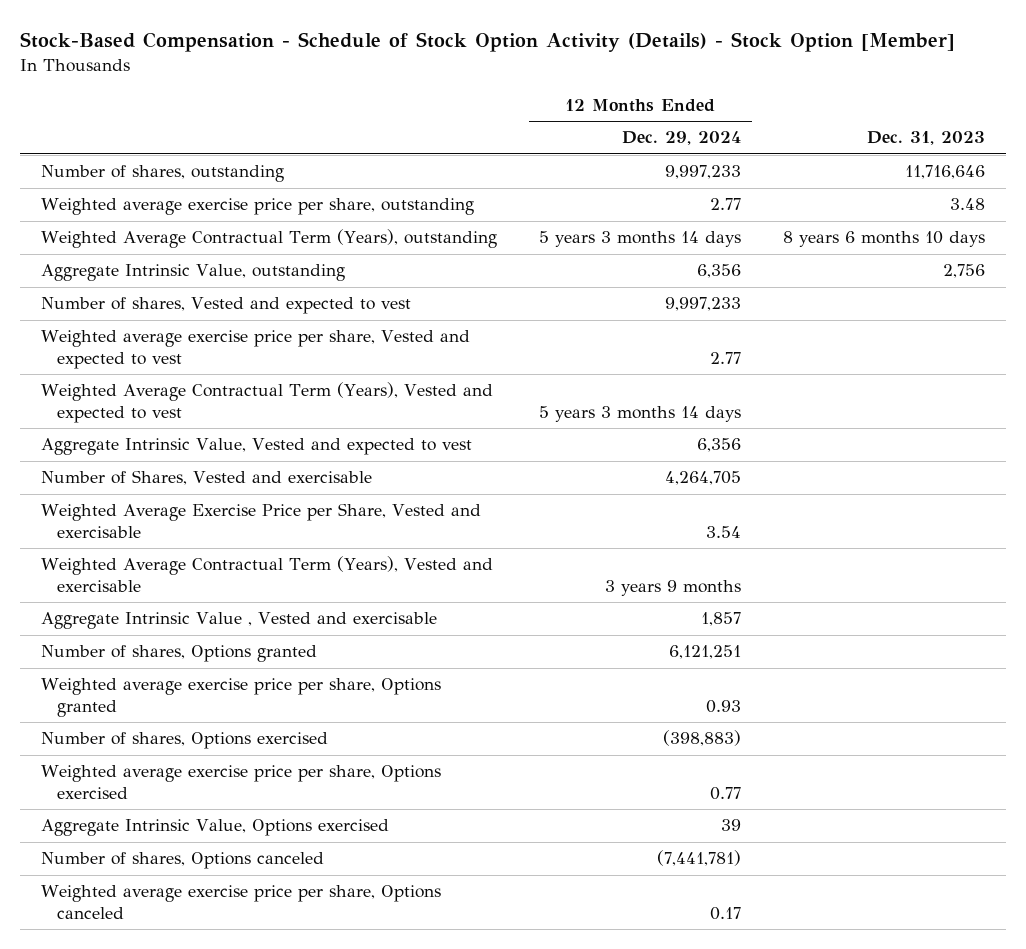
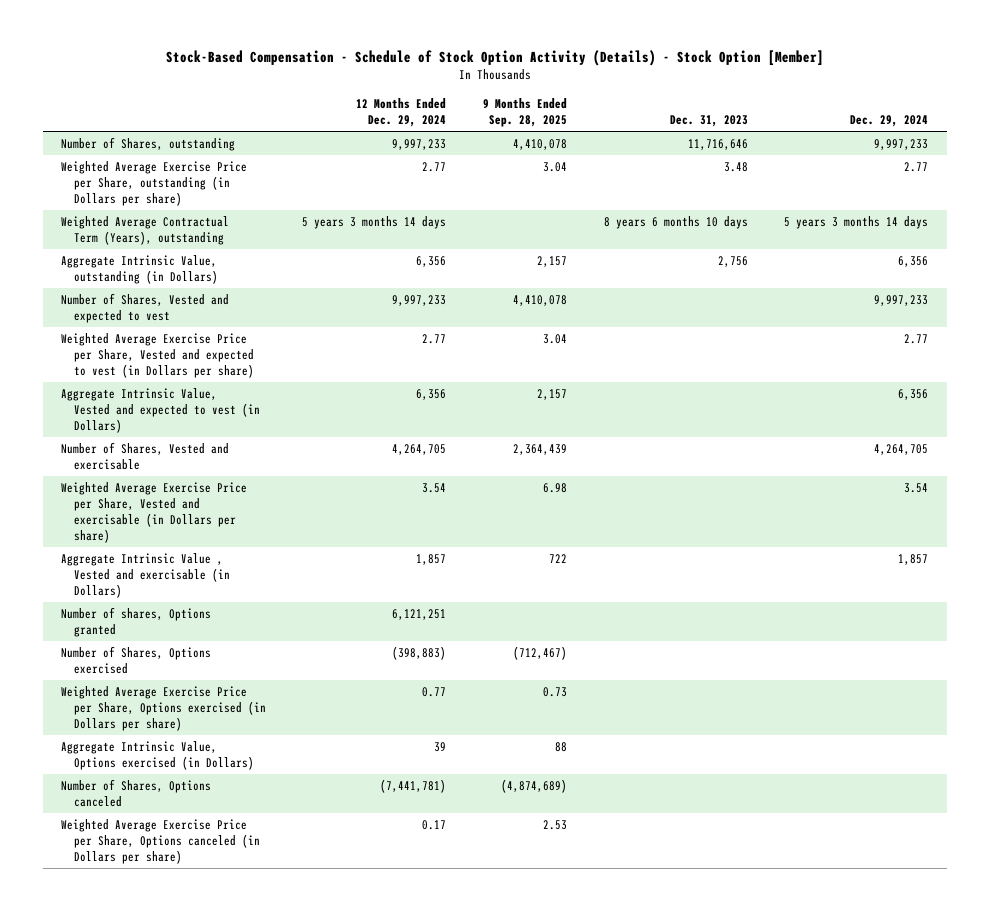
none -> [483,97,568,127] 9 Months Ended Sep. 28, 2025
none -> [850,114,929,127] Dec. 29, 2024
[40,165,284,183] Number of shares, outstanding -> [61,137,236,152] Number of Shares, outstanding
[40,198,474,216] Weighted average exercise price per share, outstanding -> [61,161,248,207] Weighted Average Exercise Price per Share, outstanding (in Dollars per share)
[40,382,493,423] Weighted Average Contractual Term (Years), Vested and expected to vest -> none
[40,264,345,282] Aggregate Intrinsic Value, outstanding -> [61,255,218,285] Aggregate Intrinsic Value, outstanding (in Dollars)
[40,297,411,315] Number of shares, Vested and expected to vest -> [61,293,230,324] Number of Shares, Vested and expected to vest
[40,330,470,369] Weighted average exercise price per share, Vested and expected to vest -> [61,333,254,379] Weighted Average Exercise Price per Share, Vested and expected to vest (in Dollars per share)
[40,438,472,456] Aggregate Intrinsic Value, Vested and expected to vest -> [61,388,260,434] Aggregate Intrinsic Value, Vested and expected to vest (in Dollars)
[40,556,493,592] Weighted Average Contractual Term (Years), Vested and exercisable -> none
[40,503,481,538] Weighted Average Exercise Price per Share, Vested and exercisable -> [61,482,248,544] Weighted Average Exercise Price per Share, Vested and exercisable (in Dollars per share)
[40,612,437,630] Aggregate Intrinsic Value , Vested and exercisable -> [61,553,230,599] Aggregate Intrinsic Value , Vested and exercisable (in Dollars)
[40,678,441,717] Weighted average exercise price per share, Options granted -> none
[40,732,328,750] Number of shares, Options exercised -> [61,646,212,675] Number of Shares, Options exercised
[40,765,441,799] Weighted average exercise price per share, Options exercised -> [61,686,266,732] Weighted Average Exercise Price per Share, Options exercised (in Dollars per share)
[40,819,389,837] Aggregate Intrinsic Value, Options exercised -> [61,741,254,771] Aggregate Intrinsic Value, Options exercised (in Dollars)
[40,852,324,870] Number of shares, Options canceled -> [61,779,212,808] Number of Shares, Options canceled
[40,885,441,919] Weighted average exercise price per share, Options canceled -> [61,819,260,865] Weighted Average Exercise Price per Share, Options canceled (in Dollars per share)

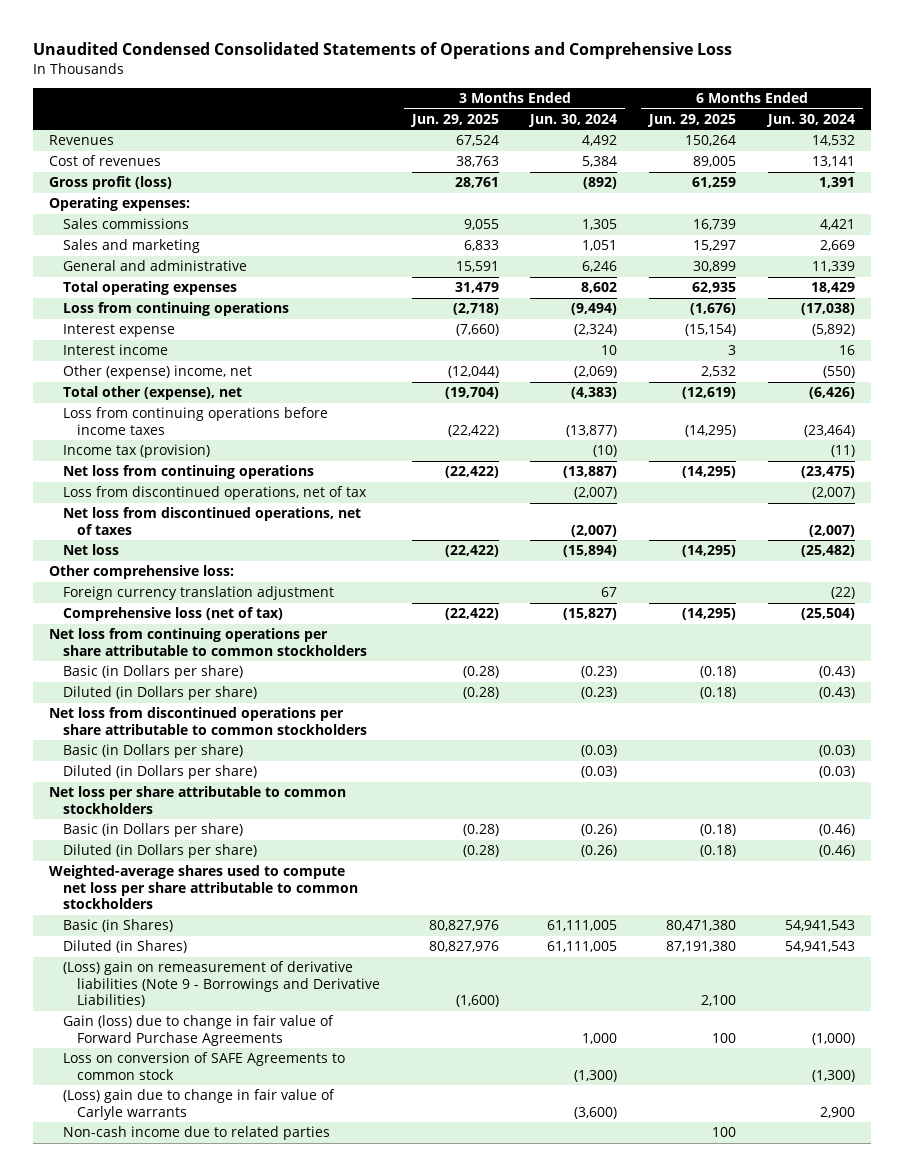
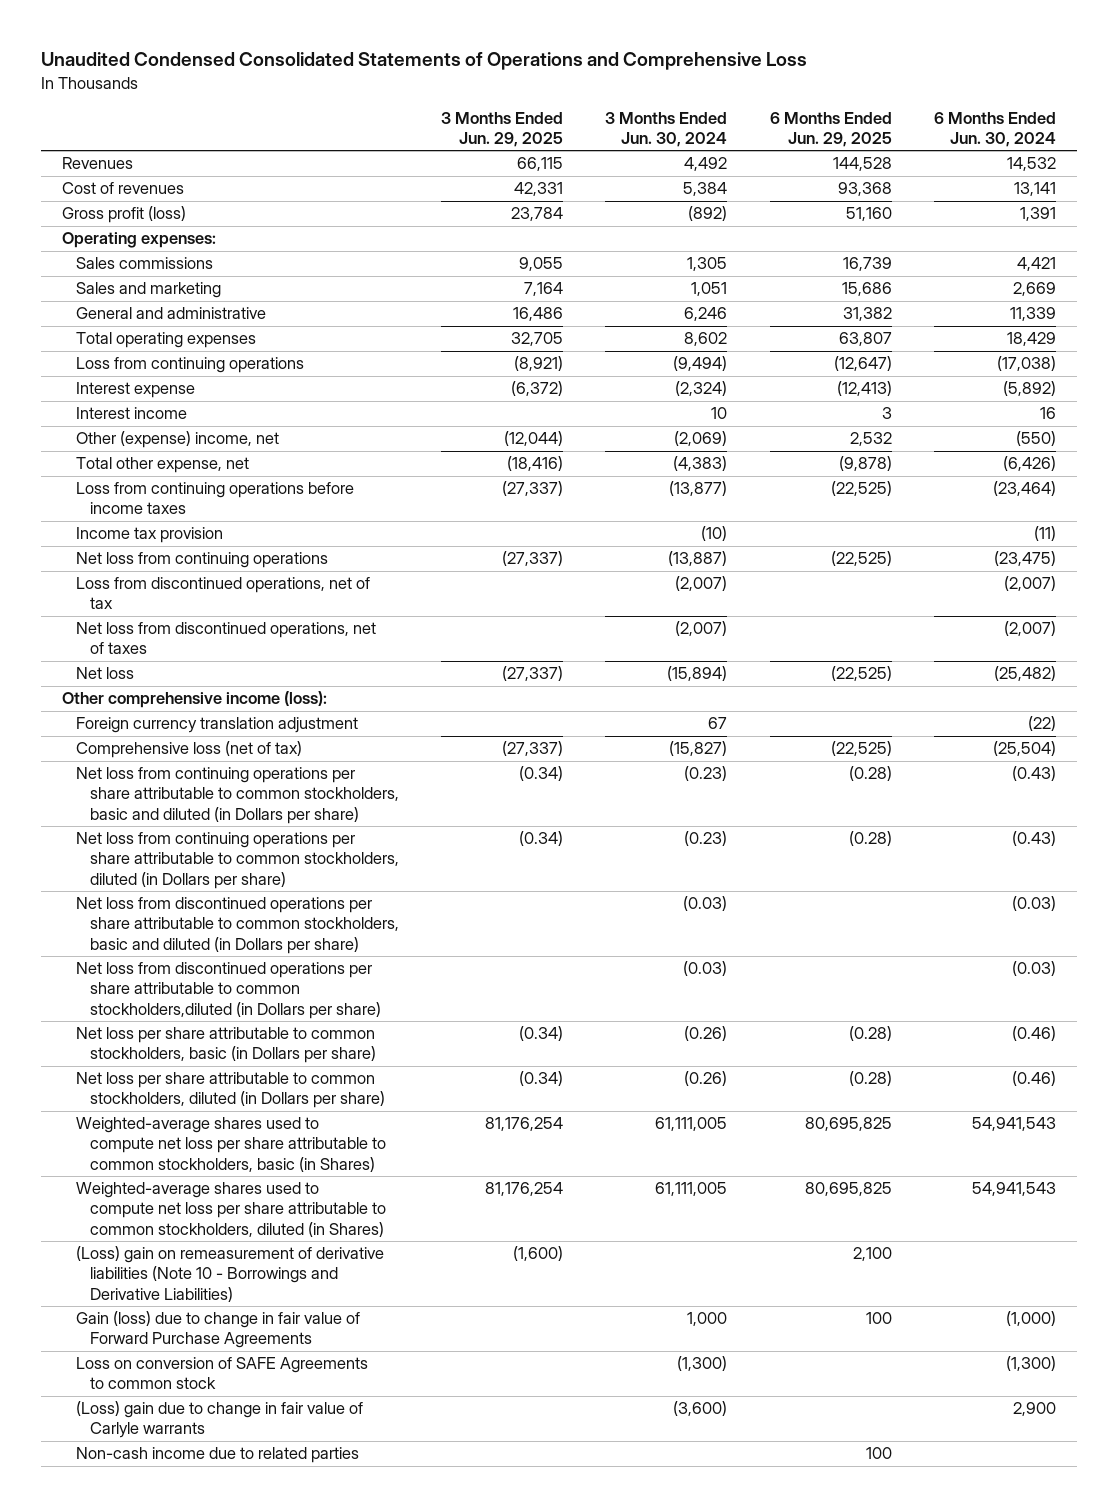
[455,135,499,147] 67,524 -> [517,157,564,172] 66,115
[685,135,737,147] 150,264 -> [832,157,892,172] 144,528
[455,156,499,168] 38,763 -> [514,182,564,197] 42,331
[693,156,737,168] 89,005 -> [837,182,892,197] 93,368
[454,177,499,189] 28,761 -> [511,207,564,222] 23,784
[692,177,737,189] 61,259 -> [845,207,892,222] 51,160
[463,240,499,252] 6,833 -> [524,282,564,297] 7,164
[693,240,737,252] 15,297 -> [841,282,892,297] 15,686
[455,261,499,273] 15,591 -> [513,307,564,322] 16,486
[693,261,737,273] 30,899 -> [842,307,892,322] 31,382
[454,282,499,294] 31,479 -> [511,332,564,347] 32,705
[692,282,737,294] 62,935 -> [838,332,892,347] 63,807
[452,303,499,316] (2,718) -> [514,356,564,372] (8,921)
[690,303,737,316] (1,676) -> [833,356,892,372] (12,647)
[455,324,499,337] (7,660) -> [511,381,564,397] (6,372)
[685,324,737,337] (15,154) -> [836,381,892,397] (12,413)
[62,386,242,401] Total other (expense), net -> [75,457,249,474] Total other expense, net
[444,387,499,400] (19,704) -> [507,456,564,472] (18,416)
[682,387,737,400] (12,619) -> [838,456,892,472] (9,878)
[447,424,499,437] (22,422) -> [502,481,564,497] (27,337)
[685,424,737,437] (14,295) -> [830,481,892,497] (22,525)
[62,444,210,459] Income tax (provision) -> [75,527,223,544] Income tax provision
[444,466,499,479] (22,422) -> [502,551,564,567] (27,337)
[682,466,737,479] (14,295) -> [830,551,892,567] (22,525)
[444,545,499,558] (22,422) -> [502,666,564,682] (27,337)
[682,545,737,558] (14,295) -> [830,666,892,682] (22,525)
[49,565,235,580] Other comprehensive loss: -> [61,691,327,709] Other comprehensive income (loss):
[49,628,367,656] Net loss from continuing operations per share attributable to common stockholders -> none
[49,707,367,735] Net loss from discontinued operations per share attributable to common stockholders -> none
[49,786,347,814] Net loss per share attributable to common stockholders -> none
[49,865,358,910] Weighted-average shares used to compute net loss per share attributable to common stockholders -> none
[444,608,499,621] (22,422) -> [502,741,564,757] (27,337)
[682,608,737,621] (14,295) -> [830,741,892,757] (22,525)
[62,665,243,680] Basic (in Dollars per share) -> [75,767,400,824] Net loss from continuing operations per share attributable to common stockholders, basic and diluted (in Dollars per share)
[462,666,499,679] (0.28) -> [519,766,564,782] (0.34)
[700,666,737,679] (0.18) -> [848,766,892,782] (0.28)
[62,686,257,701] Diluted (in Dollars per share) -> [75,832,400,889] Net loss from continuing operations per share attributable to common stockholders, diluted (in Dollars per share)
[462,687,499,700] (0.28) -> [519,831,564,847] (0.34)
[700,687,737,700] (0.18) -> [848,831,892,847] (0.28)
[62,744,243,759] Basic (in Dollars per share) -> [75,897,400,954] Net loss from discontinued operations per share attributable to common stockholders, basic and diluted (in Dollars per share)
[62,765,257,780] Diluted (in Dollars per share) -> [75,962,382,1019] Net loss from discontinued operations per share attributable to common stockholders,diluted (in Dollars per share)
[62,823,243,838] Basic (in Dollars per share) -> [75,1027,377,1064] Net loss per share attributable to common stockholders, basic (in Dollars per share)
[462,824,499,837] (0.28) -> [519,1026,564,1042] (0.34)
[700,824,737,837] (0.18) -> [848,1026,892,1042] (0.28)
[62,844,257,859] Diluted (in Dollars per share) -> [75,1072,386,1109] Net loss per share attributable to common stockholders, diluted (in Dollars per share)
[462,845,499,858] (0.28) -> [519,1071,564,1087] (0.34)
[700,845,737,858] (0.18) -> [848,1071,892,1087] (0.28)
[62,919,173,933] Basic (in Shares) -> [75,1117,387,1172] Weighted-average shares used to compute net loss per share attributable to common stockholders, basic (in Shares)
[428,920,499,932] 80,827,976 -> [485,1117,564,1132] 81,176,254
[666,920,737,932] 80,471,380 -> [804,1117,892,1132] 80,695,825
[62,940,187,954] Diluted (in Shares) -> [75,1182,387,1237] Weighted-average shares used to compute net loss per share attributable to common stockholders, diluted (in Shares)
[428,941,499,953] 80,827,976 -> [485,1182,564,1197] 81,176,254
[666,941,737,953] 87,191,380 -> [804,1182,892,1197] 80,695,825
[62,961,380,1008] (Loss) gain on remeasurement of derivative liabilities (Note 9 - Borrowings and Derivative Liabilities) -> [75,1246,384,1302] (Loss) gain on remeasurement of derivative liabilities (Note 10 - Borrowings and Derivative Liabilities)

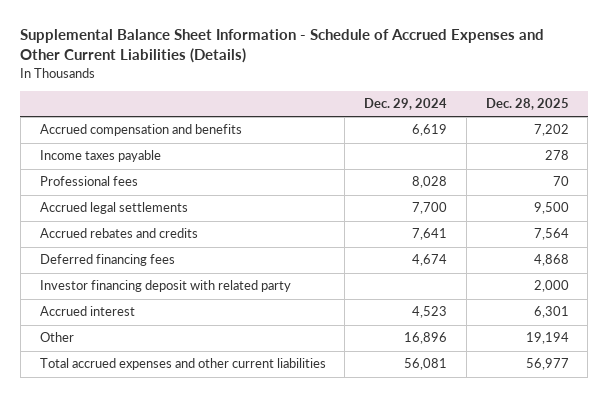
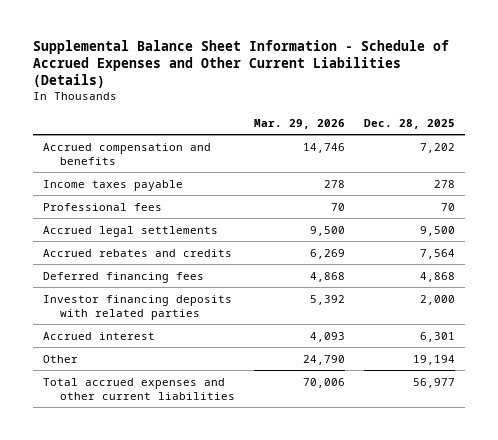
[364,98,448,111] Dec. 29, 2024 -> none
none -> [254,118,346,129] Mar. 29, 2026
[39,280,291,293] Investor financing deposit with related party -> [42,294,232,320] Investor financing deposits with related parties

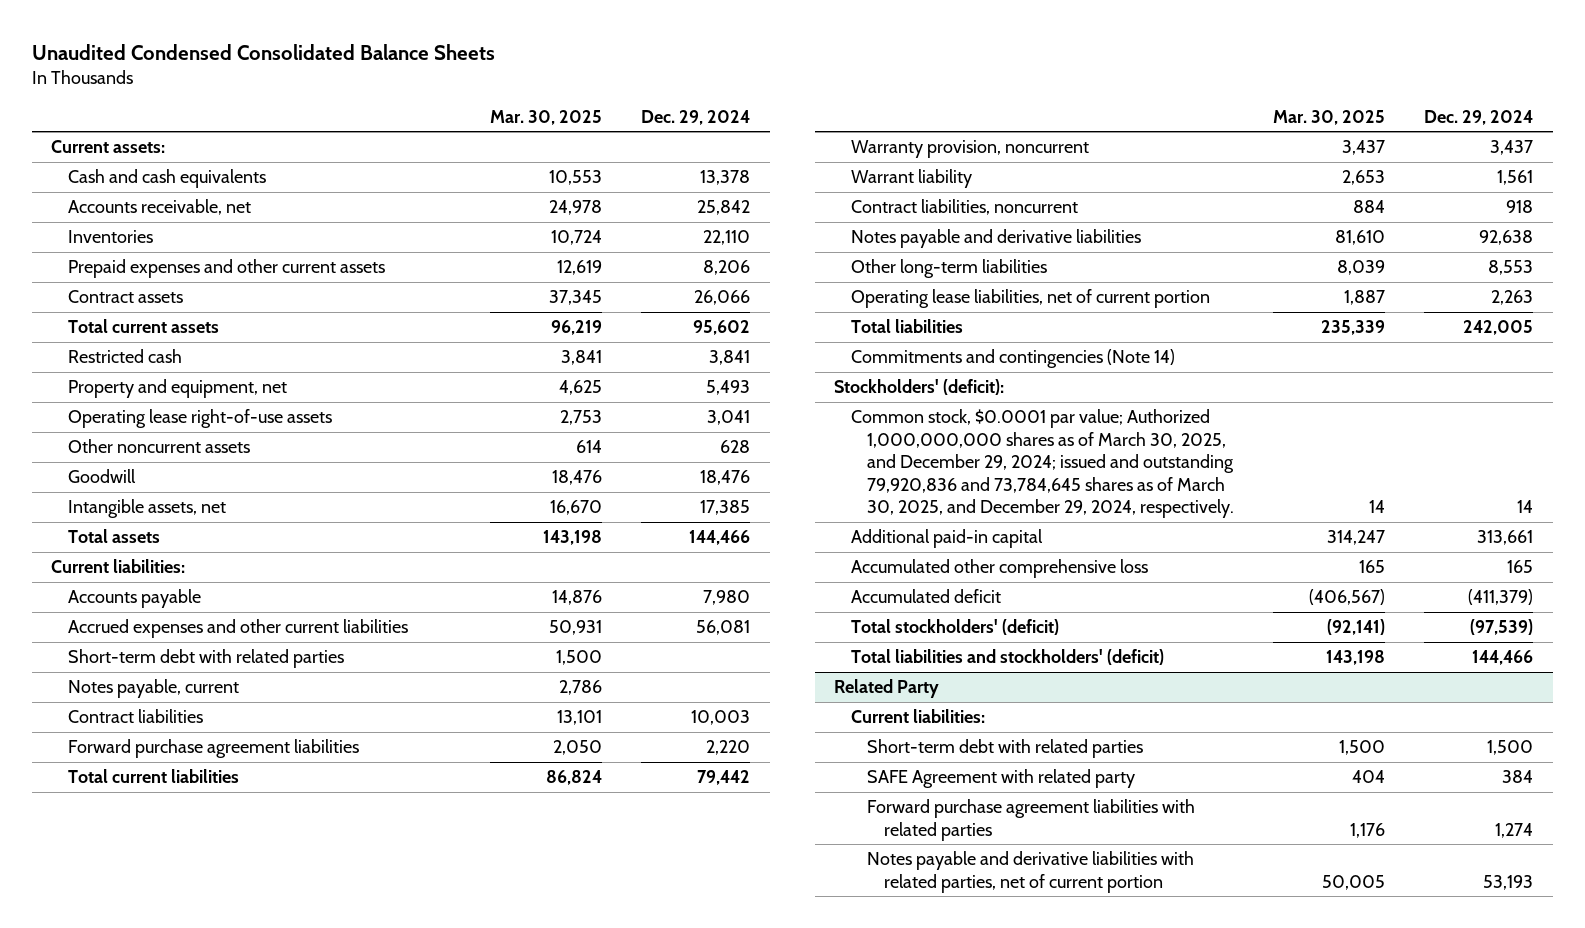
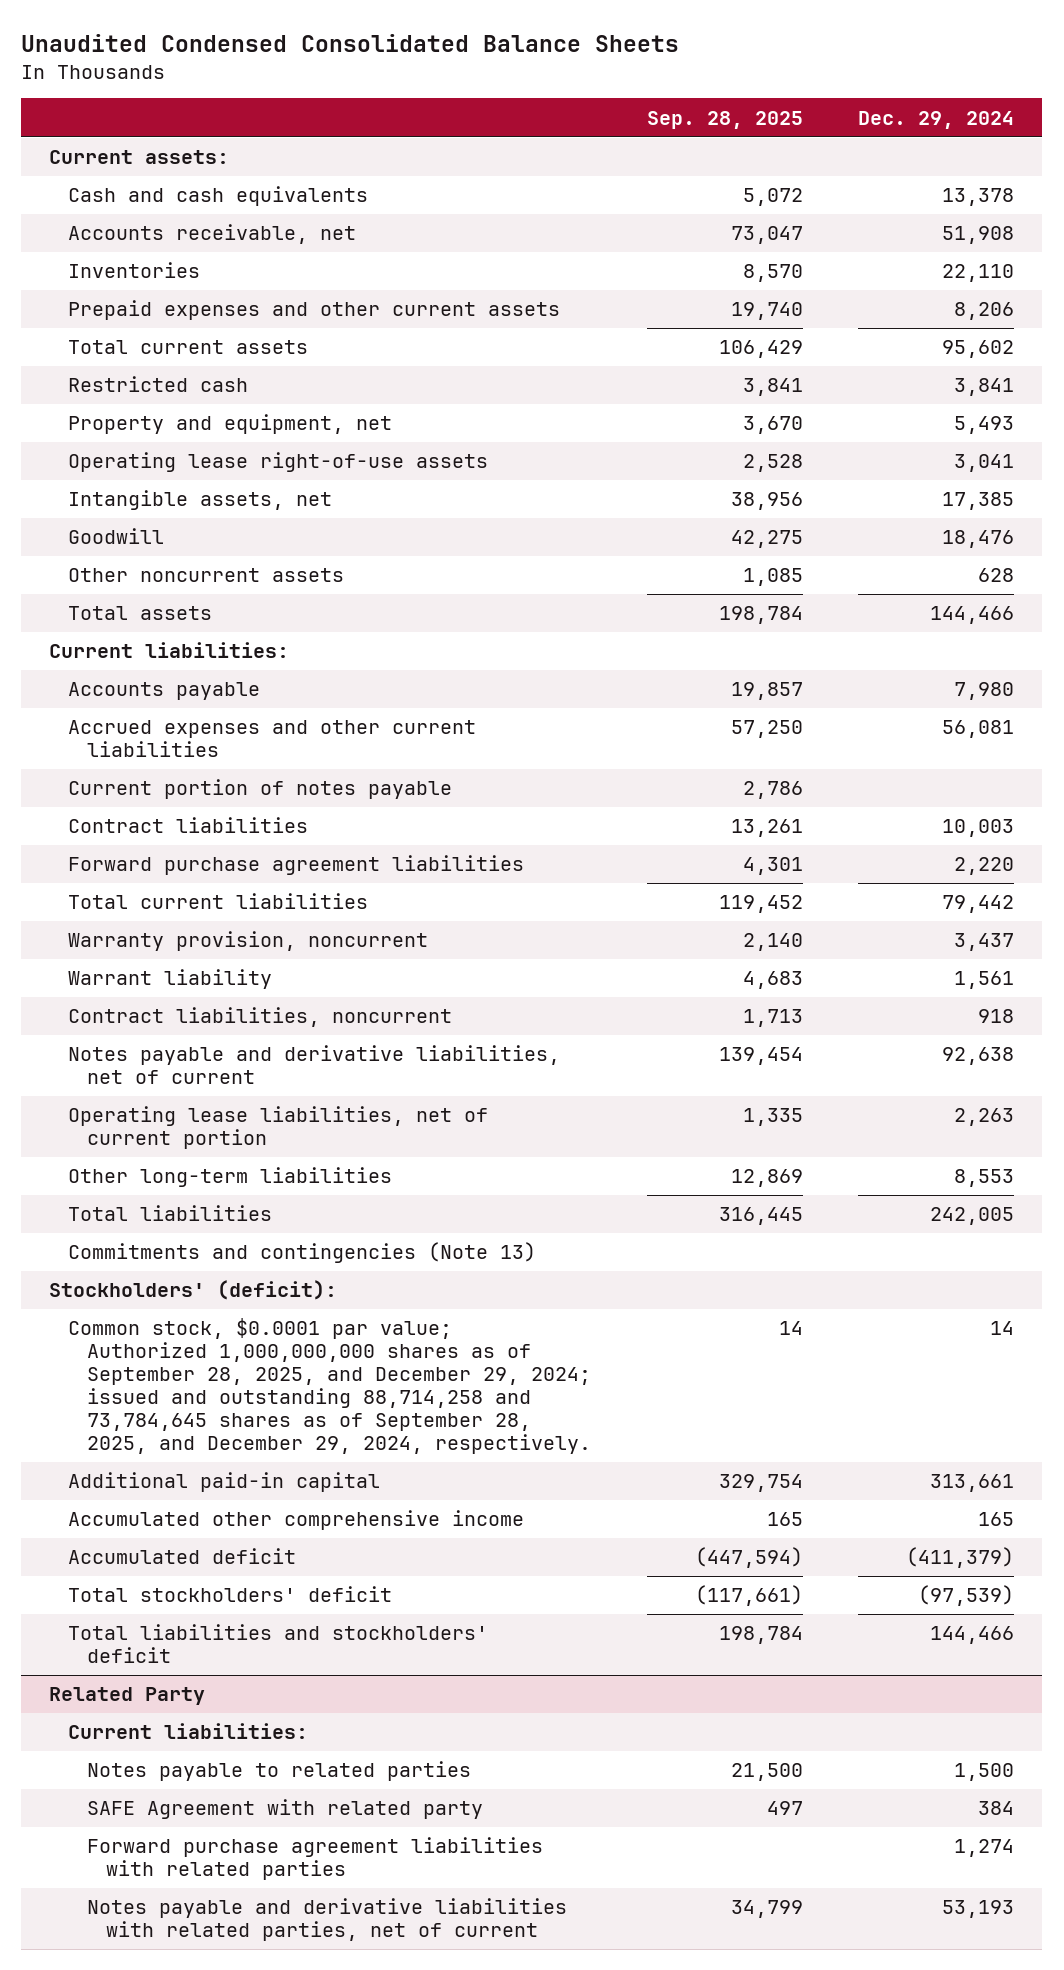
[490,109,603,125] Mar. 30, 2025 -> none
none -> [646,110,803,129] Sep. 28, 2025
[697,200,751,216] 25,842 -> [942,226,1015,245] 51,908
[67,290,183,304] Contract assets -> none
[67,469,136,484] Goodwill -> [68,528,165,545] Goodwill
[67,439,250,454] Other noncurrent assets -> [68,568,345,583] Other noncurrent assets
[67,649,344,669] Short-term debt with related parties -> none
[67,679,239,699] Notes payable, current -> [68,779,453,800] Current portion of notes payable
[850,229,1141,249] Notes payable and derivative liabilities -> [68,1045,561,1085] Notes payable and derivative liabilities, net of current
[850,259,1047,279] Other long-term liabilities -> [68,1167,393,1188] Other long-term liabilities
[850,349,1175,369] Commitments and contingencies (Note 14) -> [68,1242,537,1264] Commitments and contingencies (Note 13)
[850,409,1235,519] Common stock, $0.0001 par value; Authorized 1,000,000,000 shares as of March 30, 2025, and December 29, 2024; issued and outstanding 79,920,836 and 73,784,645 shares as of March 30, 2025, and December 29, 2024, respectively. -> [68,1318,592,1455] Common stock, $0.0001 par value; Authorized 1,000,000,000 shares as of September 28, 2025, and December 29, 2024; issued and outstanding 88,714,258 and 73,784,645 shares as of September 28, 2025, and December 29, 2024, respectively.
[850,559,1148,579] Accumulated other comprehensive loss -> [68,1510,525,1531] Accumulated other comprehensive income
[850,619,1059,636] Total stockholders' (deficit) -> [68,1586,393,1603] Total stockholders' deficit
[850,649,1164,666] Total liabilities and stockholders' (deficit) -> [68,1624,489,1664] Total liabilities and stockholders' deficit
[867,739,1144,759] Short-term debt with related parties -> none
none -> [87,1761,472,1782] Notes payable to related parties
[867,851,1195,893] Notes payable and derivative liabilities with related parties, net of current portion -> [87,1898,568,1942] Notes payable and derivative liabilities with related parties, net of current

